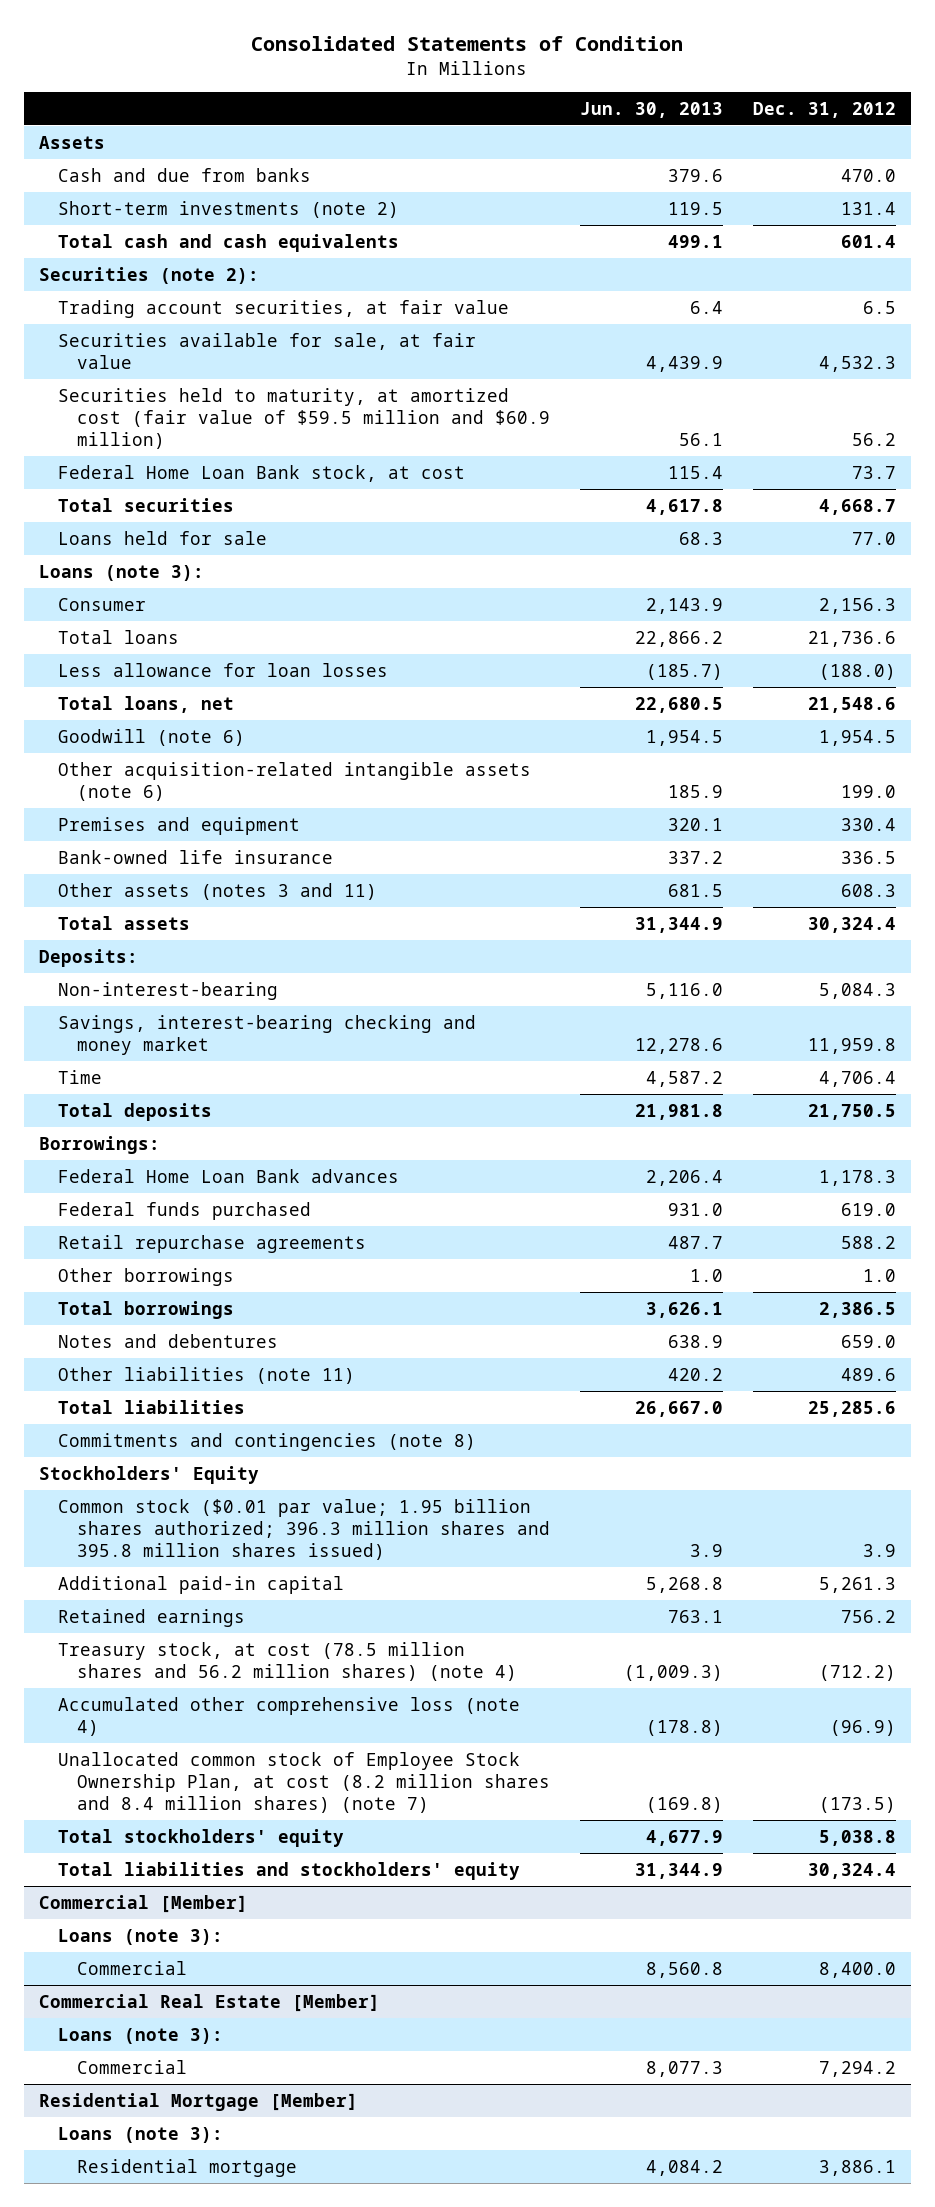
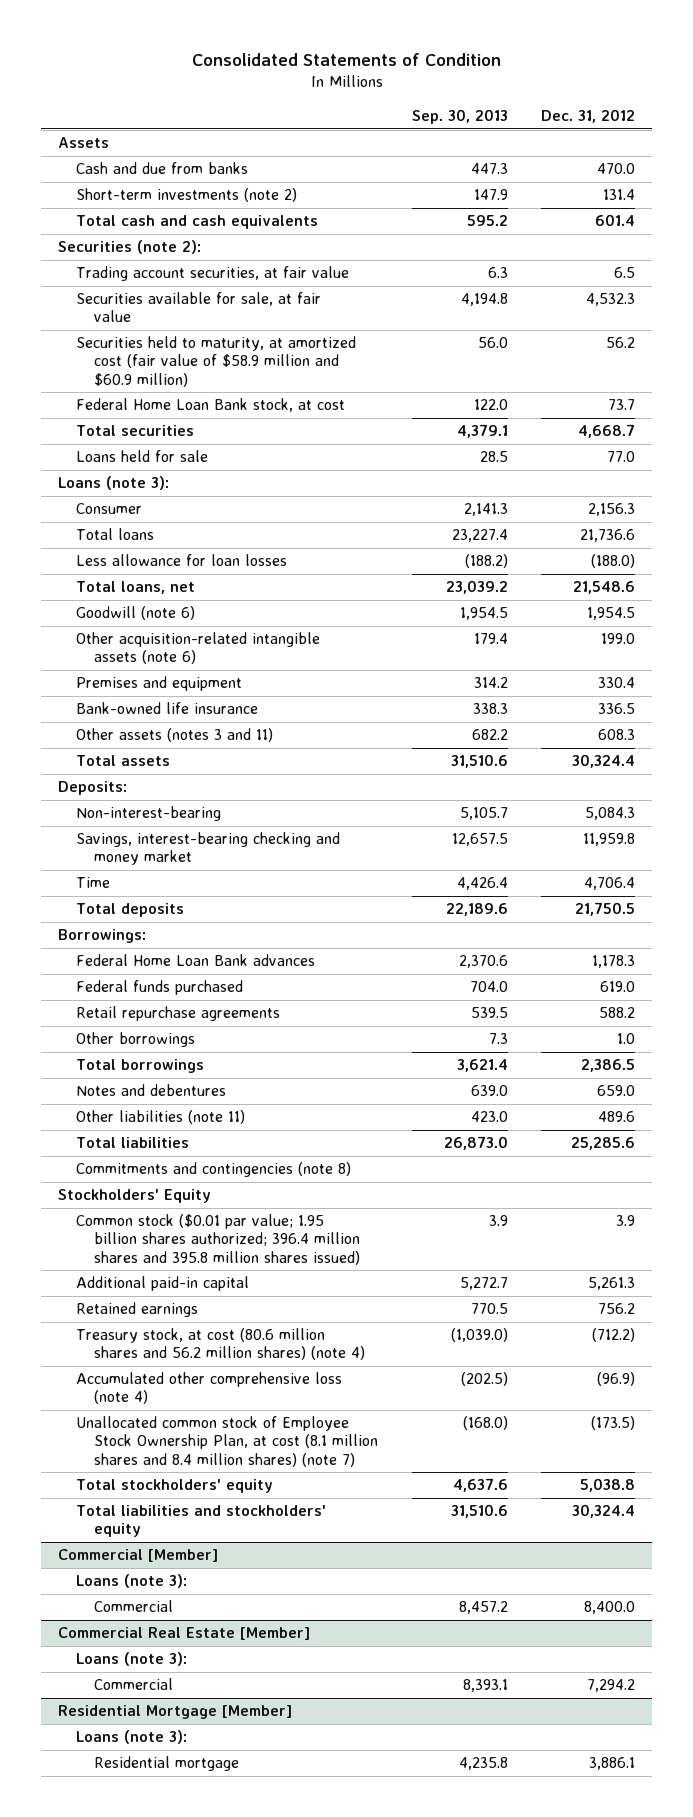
[579,101,723,118] Jun. 30, 2013 -> none
none -> [411,109,508,125] Sep. 30, 2013
[58,387,550,449] Securities held to maturity, at amortized cost (fair value of $59.5 million and $60.9 million) -> [76,336,357,387] Securities held to maturity, at amortized cost (fair value of $58.9 million and $60.9 million)
[58,1498,550,1560] Common stock ($0.01 par value; 1.95 billion shares authorized; 396.3 million shares and 395.8 million shares issued) -> [76,1214,361,1265] Common stock ($0.01 par value; 1.95 billion shares authorized; 396.4 million shares and 395.8 million shares issued)
[58,1641,517,1681] Treasury stock, at cost (78.5 million shares and 56.2 million shares) (note 4) -> [76,1328,366,1361] Treasury stock, at cost (80.6 million shares and 56.2 million shares) (note 4)
[58,1751,550,1813] Unallocated common stock of Employee Stock Ownership Plan, at cost (8.2 million shares and 8.4 million shares) (note 7) -> [76,1416,379,1467] Unallocated common stock of Employee Stock Ownership Plan, at cost (8.1 million shares and 8.4 million shares) (note 7)

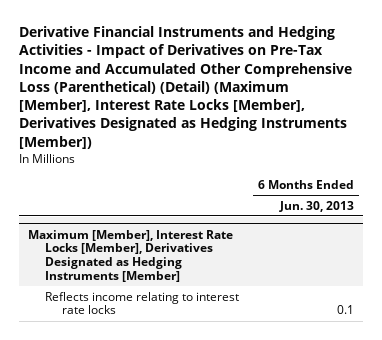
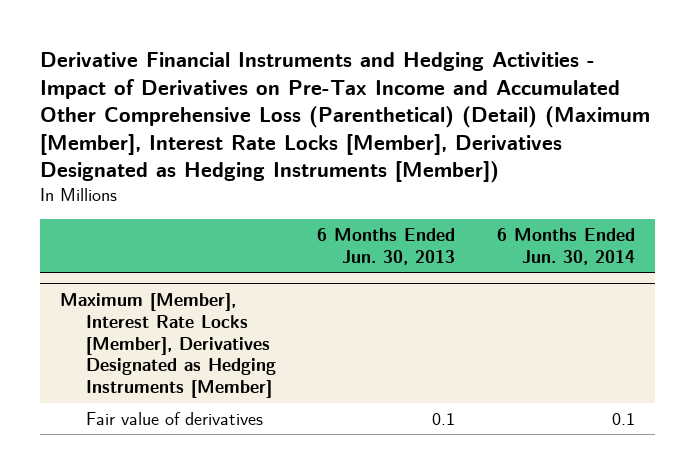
none -> [496,227,635,265] 6 Months Ended Jun. 30, 2014
[44,291,239,315] Reflects income relating to interest rate locks -> [86,411,264,425] Fair value of derivatives

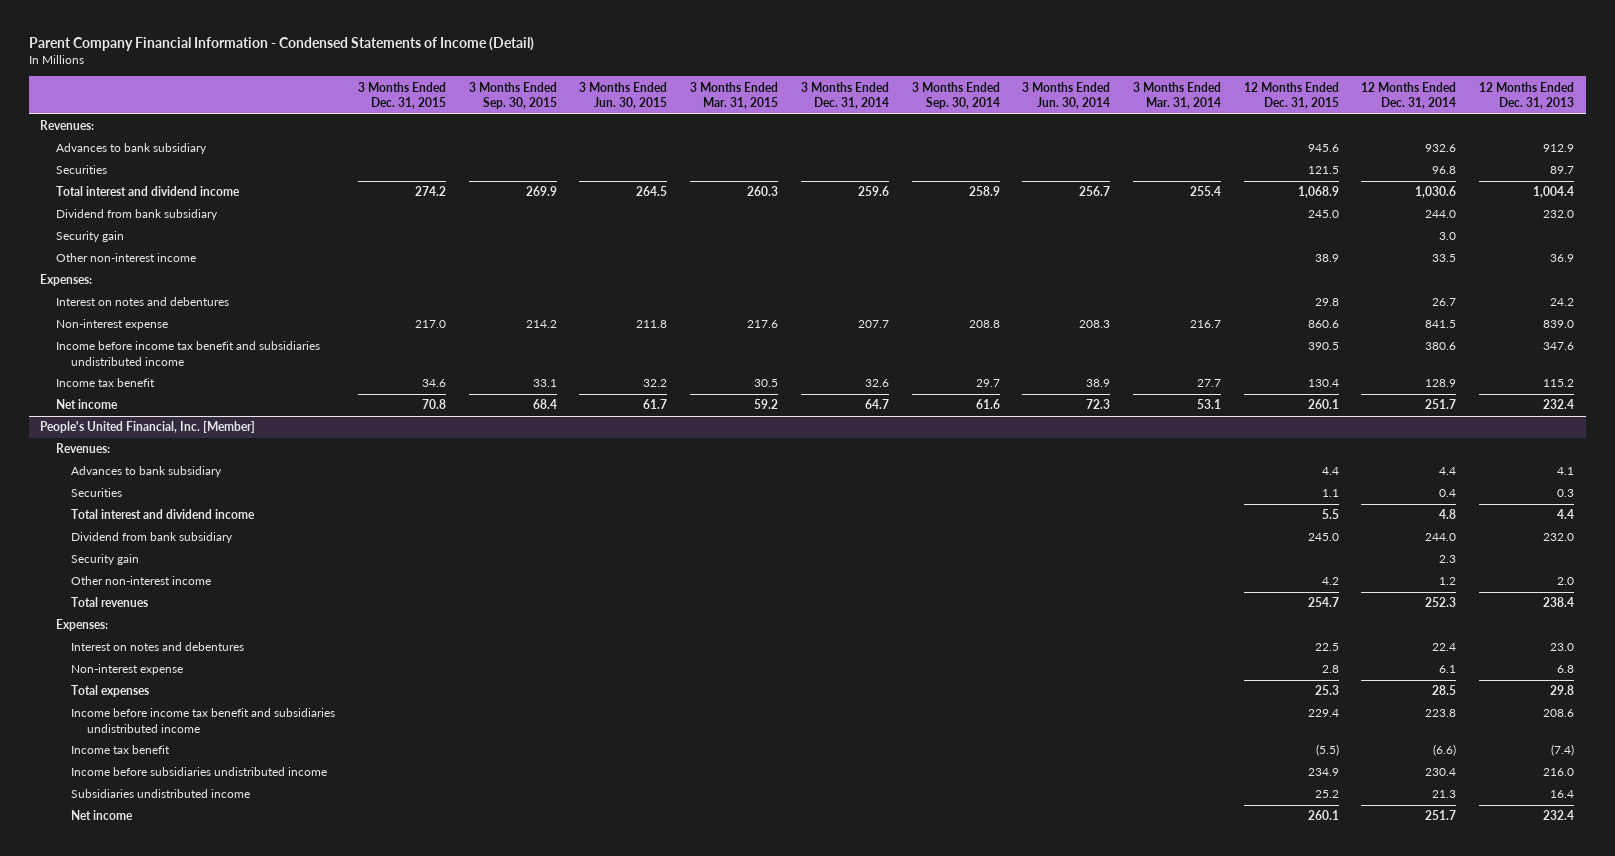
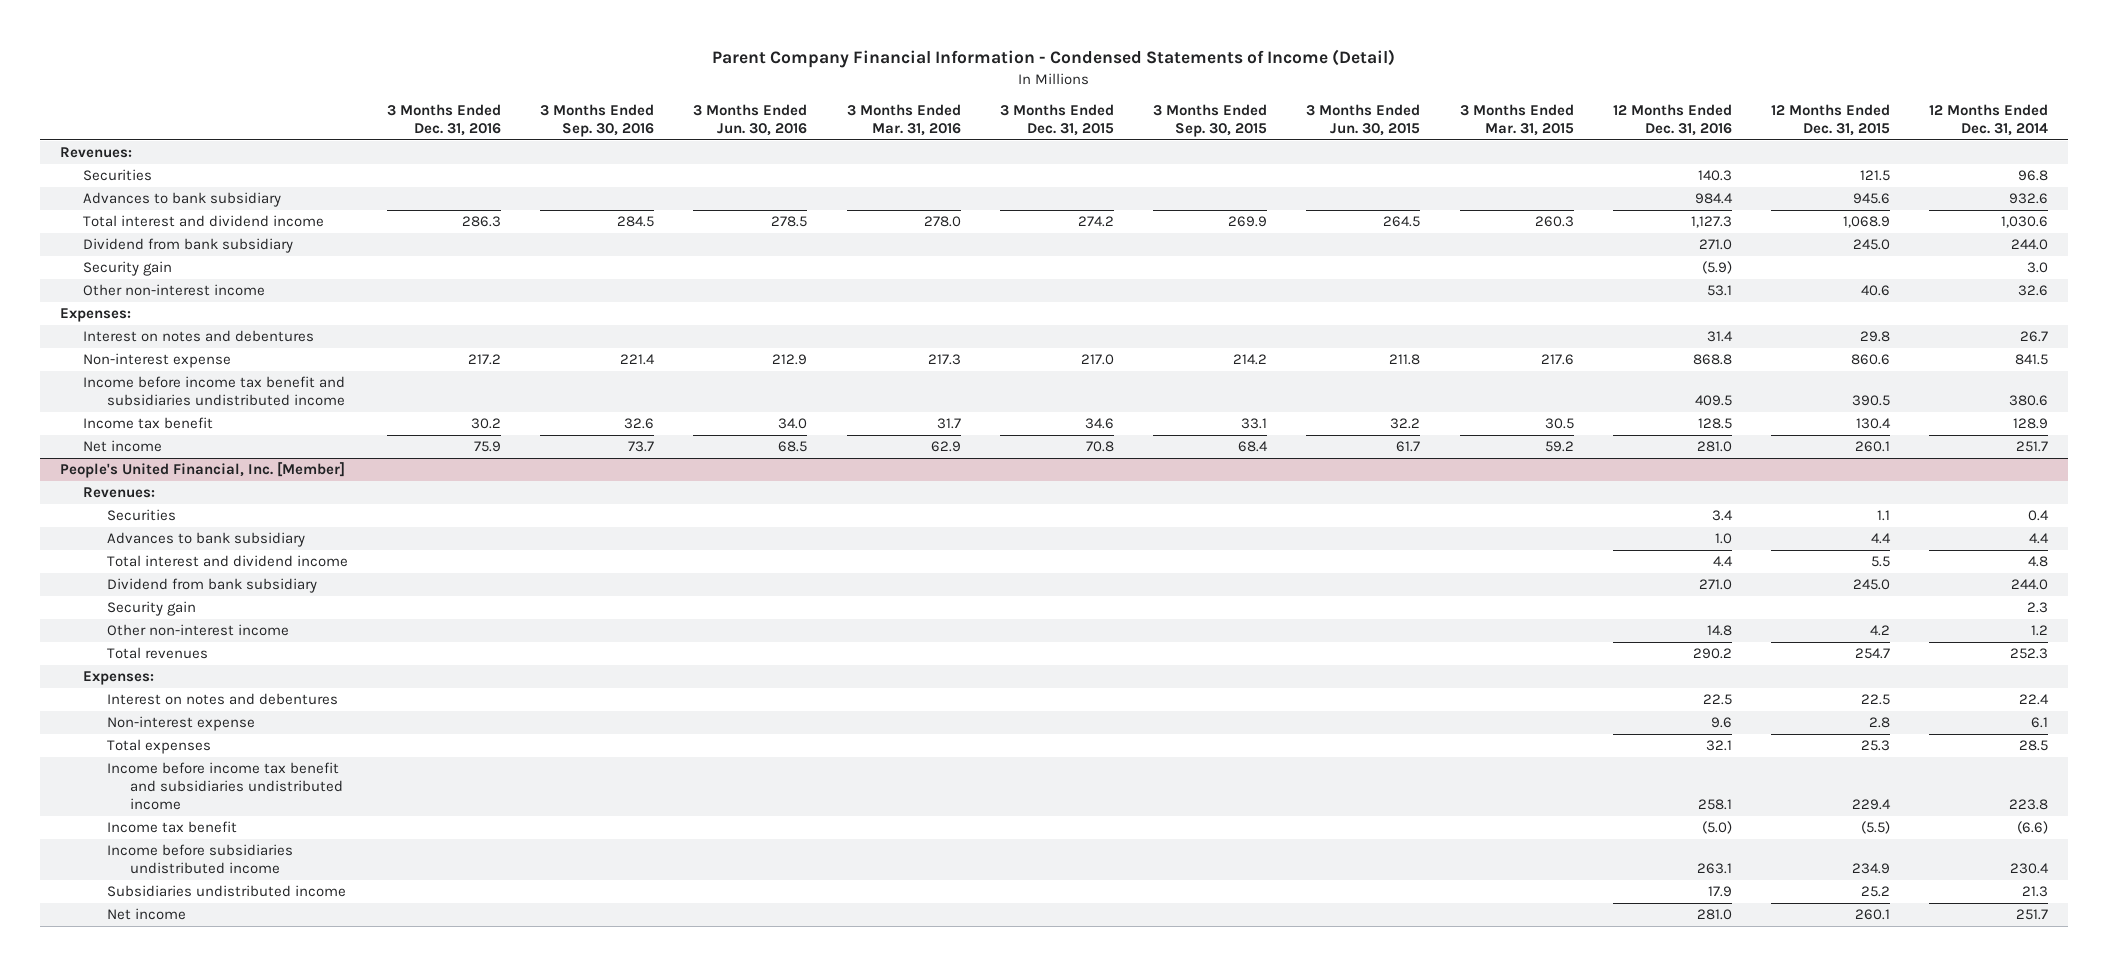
[800,81,889,109] 3 Months Ended Dec. 31, 2014 -> none
[911,81,1000,109] 3 Months Ended Sep. 30, 2014 -> none
[1022,81,1111,109] 3 Months Ended Jun. 30, 2014 -> none
[1133,81,1222,109] 3 Months Ended Mar. 31, 2014 -> none
[1479,81,1575,109] 12 Months Ended Dec. 31, 2013 -> none
none -> [386,104,501,136] 3 Months Ended Dec. 31, 2016
none -> [540,104,655,137] 3 Months Ended Sep. 30, 2016
none -> [693,104,808,136] 3 Months Ended Jun. 30, 2016
none -> [846,104,961,136] 3 Months Ended Mar. 31, 2016
none -> [1612,104,1732,136] 12 Months Ended Dec. 31, 2016
[55,143,207,155] Advances to bank subsidiary -> [83,192,282,208] Advances to bank subsidiary
[1314,254,1339,263] 38.9 -> [1861,285,1891,297] 40.6
[1432,254,1457,263] 33.5 -> [2018,285,2049,297] 32.6
[71,466,223,478] Advances to bank subsidiary -> [106,532,305,548] Advances to bank subsidiary

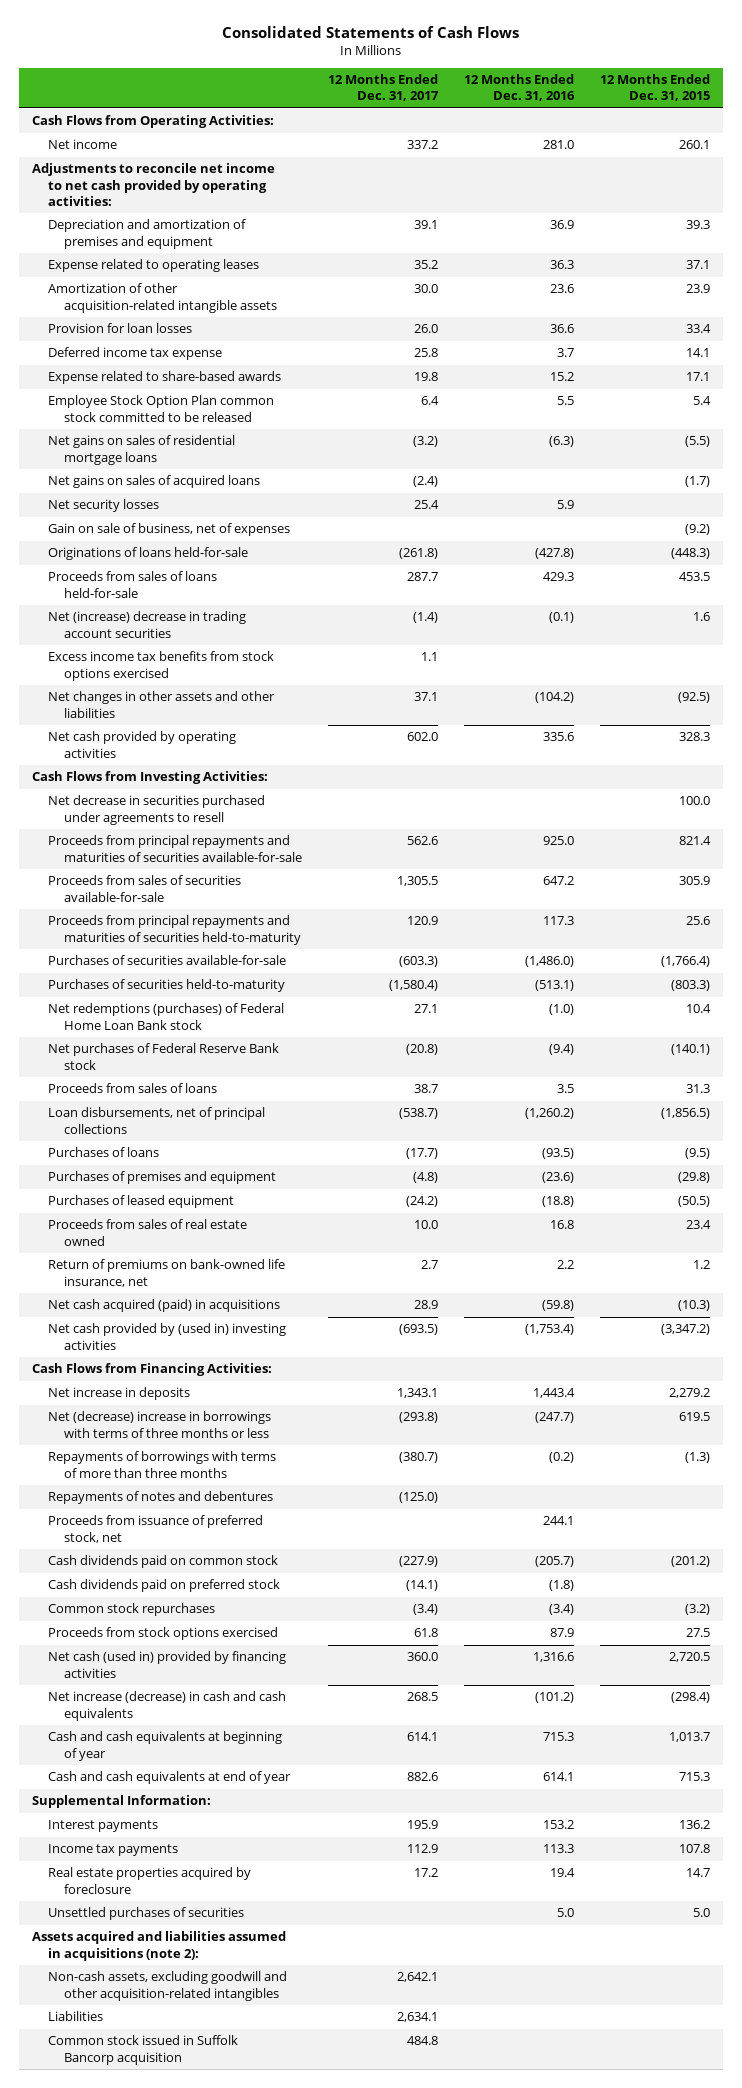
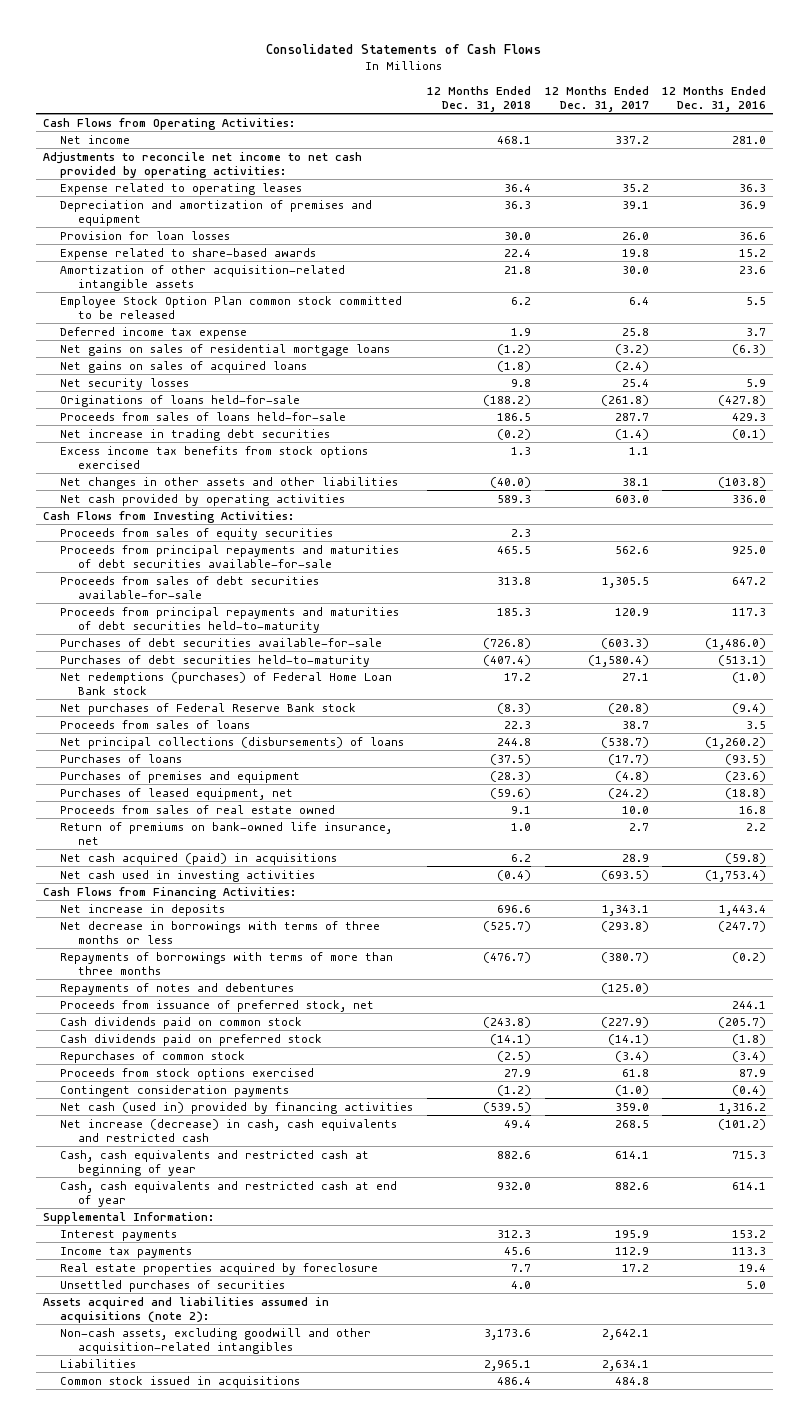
[600,74,711,102] 12 Months Ended Dec. 31, 2015 -> none
none -> [427,85,532,112] 12 Months Ended Dec. 31, 2018
[48,219,247,249] Depreciation and amortization of premises and equipment -> [60,199,373,226] Depreciation and amortization of premises and equipment
[48,283,278,313] Amortization of other acquisition-related intangible assets -> [60,264,346,291] Amortization of other acquisition-related intangible assets
[48,347,223,361] Deferred income tax expense -> [60,326,248,339] Deferred income tax expense
[48,523,291,537] Gain on sale of business, net of expenses -> none
[48,611,247,638] Net (increase) decrease in trading account securities -> [60,428,331,441] Net increase in trading debt securities
[414,692,439,702] 37.1 -> [621,477,649,486] 38.1
[535,692,575,704] (104.2) -> [718,476,767,488] (103.8)
[407,732,439,742] 602.0 -> [614,494,649,503] 603.0
[543,732,575,742] 335.6 -> [732,494,767,503] 336.0
[48,795,266,825] Net decrease in securities purchased under agreements to resell -> none
none -> [60,527,334,540] Proceeds from sales of equity securities
[48,835,303,862] Proceeds from principal repayments and maturities of securities available-for-sale -> [60,544,400,568] Proceeds from principal repayments and maturities of debt securities available-for-sale
[48,875,242,902] Proceeds from sales of securities available-for-sale -> [60,575,320,599] Proceeds from sales of debt securities available-for-sale
[48,915,302,945] Proceeds from principal repayments and maturities of securities held-to-maturity -> [60,606,400,633] Proceeds from principal repayments and maturities of debt securities held-to-maturity
[48,955,287,966] Purchases of securities available-for-sale -> [60,637,383,647] Purchases of debt securities available-for-sale
[48,979,286,993] Purchases of securities held-to-maturity -> [60,654,371,667] Purchases of debt securities held-to-maturity
[48,1107,266,1134] Loan disbursements, net of principal collections -> [60,736,405,749] Net principal collections (disbursements) of loans
[48,1195,235,1209] Purchases of leased equipment -> [60,787,294,800] Purchases of leased equipment, net
[48,1323,287,1350] Net cash provided by (used in) investing activities -> [60,869,316,882] Net cash used in investing activities
[48,1411,272,1438] Net (decrease) increase in borrowings with terms of three months or less -> [60,920,381,944] Net decrease in borrowings with terms of three months or less
[48,1603,216,1617] Common stock repurchases -> [60,1050,246,1063] Repurchases of common stock
none -> [60,1084,290,1097] Contingent consideration payments
[407,1652,439,1662] 360.0 -> [614,1102,649,1111] 359.0
[533,1652,575,1663] 1,316.6 -> [719,1102,767,1114] 1,316.2
[48,1691,287,1721] Net increase (decrease) in cash and cash equivalents -> [60,1118,398,1142] Net increase (decrease) in cash, cash equivalents and restricted cash
[48,1731,283,1761] Cash and cash equivalents at beginning of year -> [60,1149,370,1176] Cash, cash equivalents and restricted cash at beginning of year
[48,1771,292,1785] Cash and cash equivalents at end of year -> [60,1180,398,1207] Cash, cash equivalents and restricted cash at end of year
[48,2035,239,2065] Common stock issued in Suffolk Bancorp acquisition -> [60,1375,301,1388] Common stock issued in acquisitions

